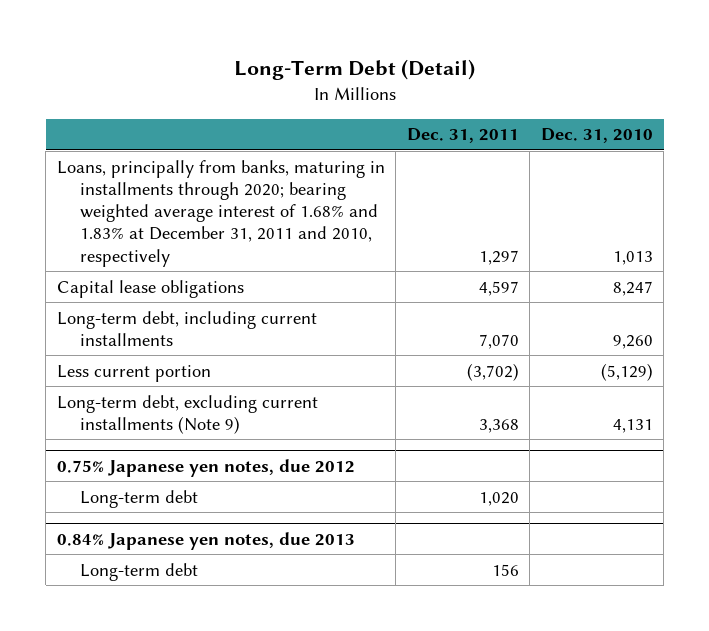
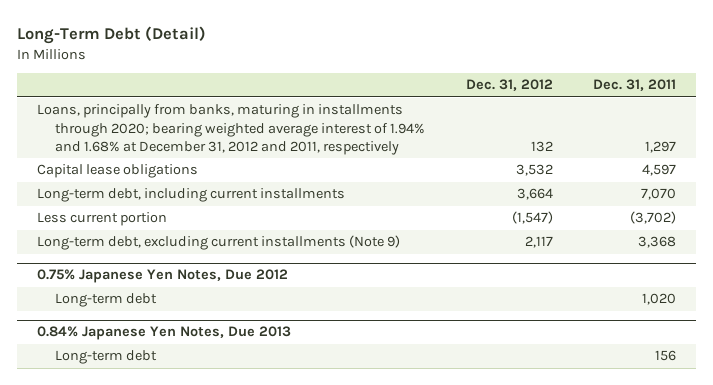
[540,128,653,144] Dec. 31, 2010 -> none
none -> [465,79,553,92] Dec. 31, 2012
[56,159,385,267] Loans, principally from banks, maturing in installments through 2020; bearing weighted average interest of 1.68% and 1.83% at December 31, 2011 and 2010, respectively -> [37,104,426,156] Loans, principally from banks, maturing in installments through 2020; bearing weighted average interest of 1.94% and 1.68% at December 31, 2012 and 2011, respectively
[56,458,355,477] 0.75% Japanese yen notes, due 2012 -> [37,269,289,284] 0.75% Japanese Yen Notes, Due 2012
[56,531,355,550] 0.84% Japanese yen notes, due 2013 -> [37,326,292,341] 0.84% Japanese Yen Notes, Due 2013

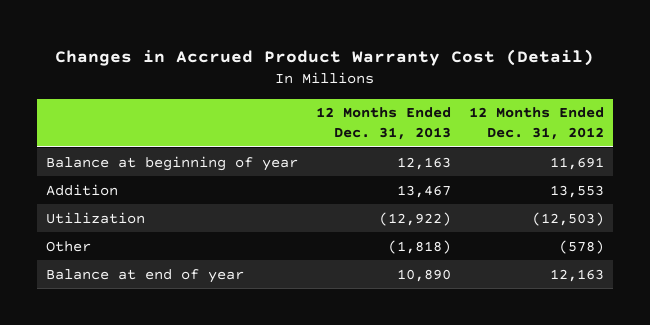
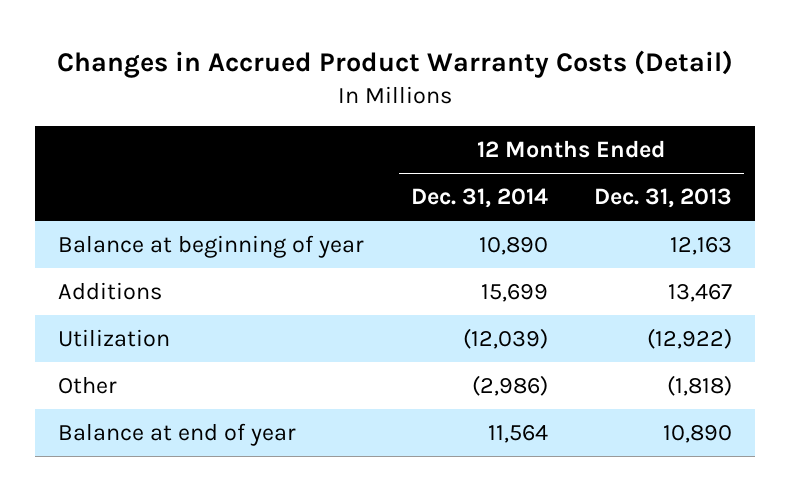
[55,48,595,66] Changes in Accrued Product Warranty Cost (Detail) -> [57,49,734,78] Changes in Accrued Product Warranty Costs (Detail)
[469,107,605,141] 12 Months Ended Dec. 31, 2012 -> none
none -> [410,188,548,209] Dec. 31, 2014
[46,183,119,196] Addition -> [57,281,162,300] Additions

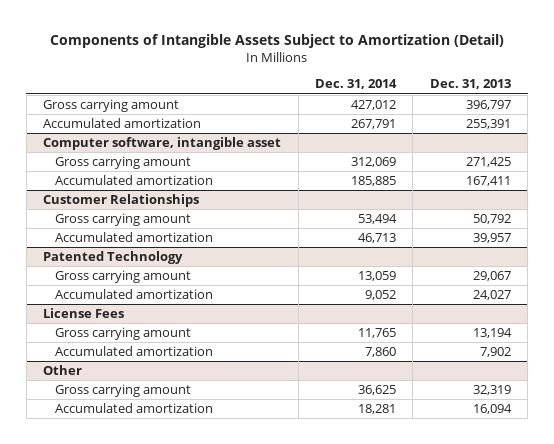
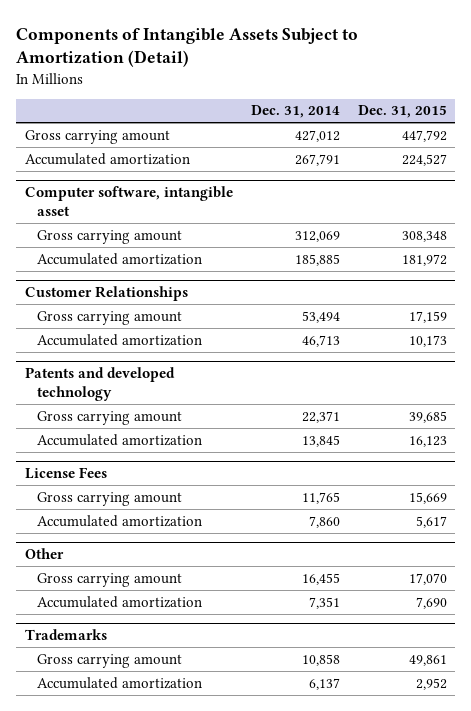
[429,79,511,90] Dec. 31, 2013 -> none
none -> [357,105,447,119] Dec. 31, 2015
[43,251,184,265] Patented Technology -> none
none -> [24,367,175,401] Patents and developed technology
[357,271,396,282] 13,059 -> [301,410,340,423] 22,371
[364,290,396,301] 9,052 -> [301,434,340,447] 13,845
[357,385,396,396] 36,625 -> [301,572,340,585] 16,455
[357,404,396,415] 18,281 -> [308,596,340,609] 7,351
none -> [24,629,107,641] Trademarks
none -> [37,653,183,668] Gross carrying amount
none -> [37,676,203,689] Accumulated amortization

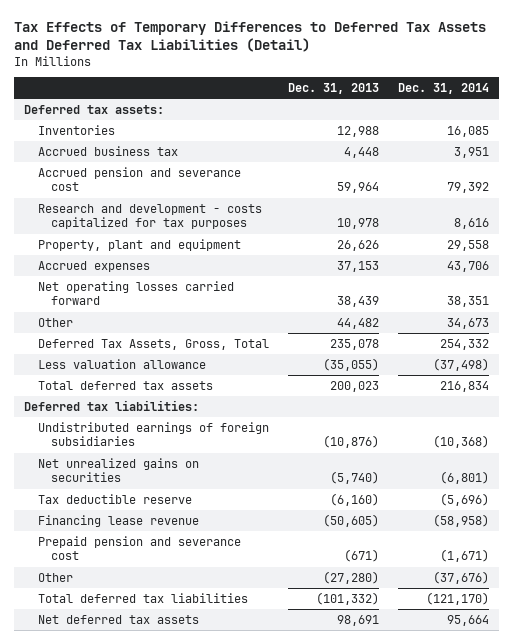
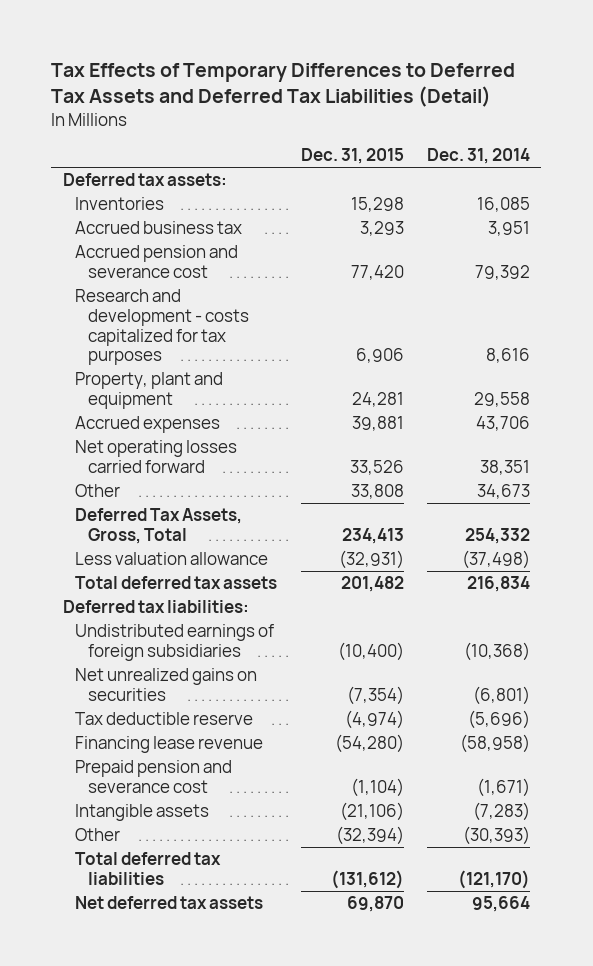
[287,82,379,94] Dec. 31, 2013 -> none
none -> [300,148,404,165] Dec. 31, 2015
none -> [75,804,210,822] Intangible assets
[433,570,490,584] (37,676) -> [462,826,530,846] (30,393)

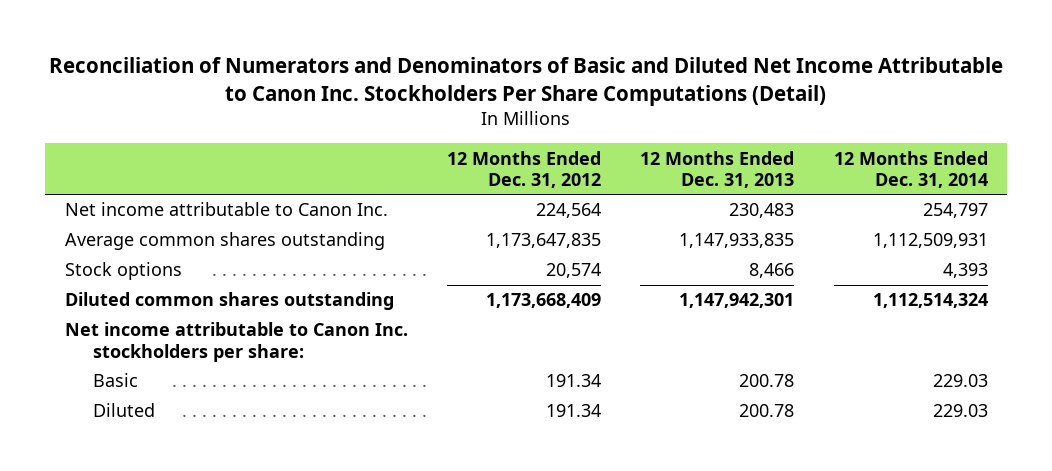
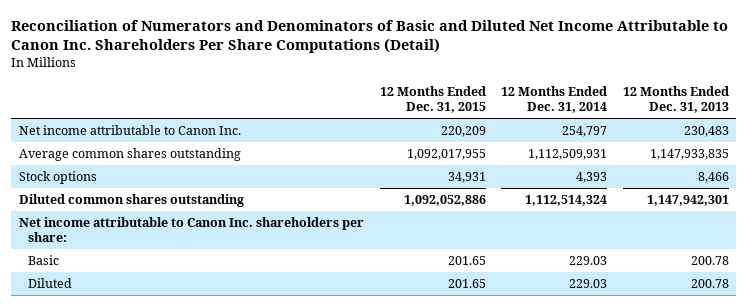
[49,56,1004,106] Reconciliation of Numerators and Denominators of Basic and Diluted Net Income Attributable to Canon Inc. Stockholders Per Share Computations (Detail) -> [11,19,729,54] Reconciliation of Numerators and Denominators of Basic and Diluted Net Income Attributable to Canon Inc. Shareholders Per Share Computations (Detail)
[446,150,601,189] 12 Months Ended Dec. 31, 2012 -> none
none -> [379,86,486,114] 12 Months Ended Dec. 31, 2015
[64,322,408,362] Net income attributable to Canon Inc. stockholders per share: -> [19,217,365,243] Net income attributable to Canon Inc. shareholders per share:

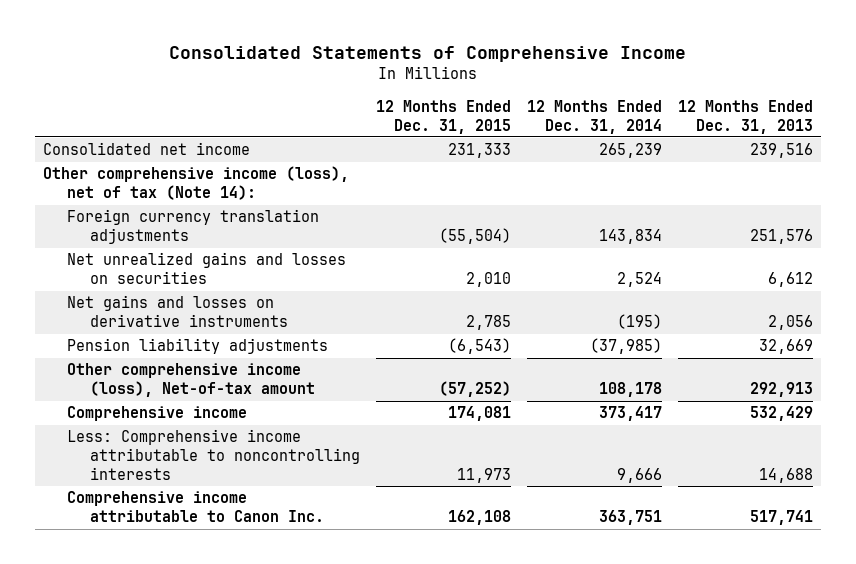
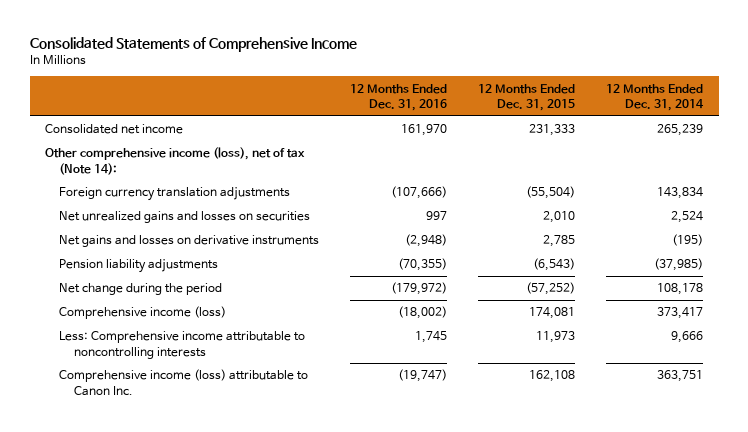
[678,99,814,134] 12 Months Ended Dec. 31, 2013 -> none
none -> [350,83,448,112] 12 Months Ended Dec. 31, 2016
[66,363,316,398] Other comprehensive income (loss), Net-of-tax amount -> [59,283,223,296] Net change during the period
[66,406,247,422] Comprehensive income -> [59,306,227,320] Comprehensive income (loss)
[66,491,325,523] Comprehensive income attributable to Canon Inc. -> [59,369,309,396] Comprehensive income (loss) attributable to Canon Inc.

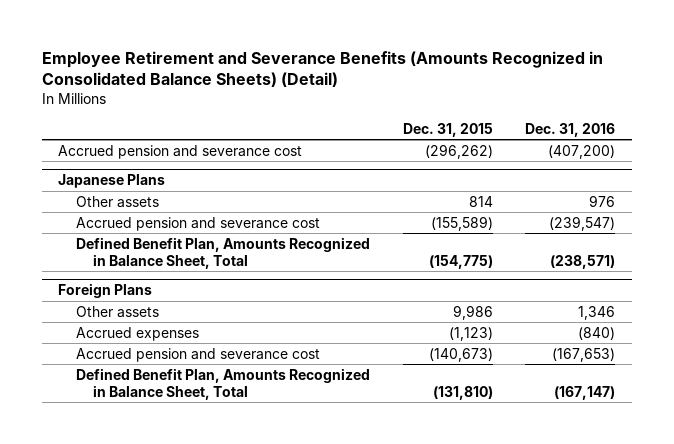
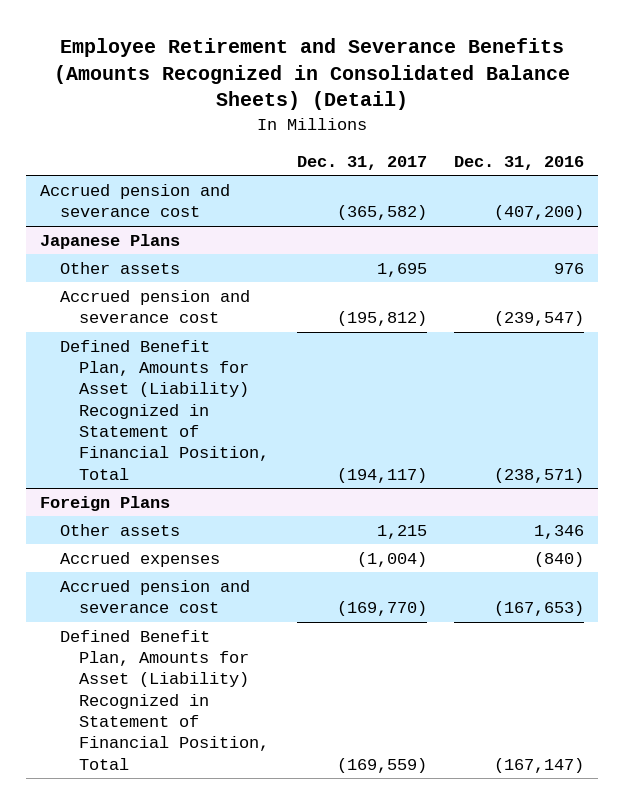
[402,123,493,138] Dec. 31, 2015 -> none
none -> [296,155,427,170] Dec. 31, 2017
[75,236,370,270] Defined Benefit Plan, Amounts Recognized in Balance Sheet, Total -> [59,339,270,480] Defined Benefit Plan, Amounts for Asset (Liability) Recognized in Statement of Financial Position, Total
[75,367,370,401] Defined Benefit Plan, Amounts Recognized in Balance Sheet, Total -> [59,629,270,770] Defined Benefit Plan, Amounts for Asset (Liability) Recognized in Statement of Financial Position, Total

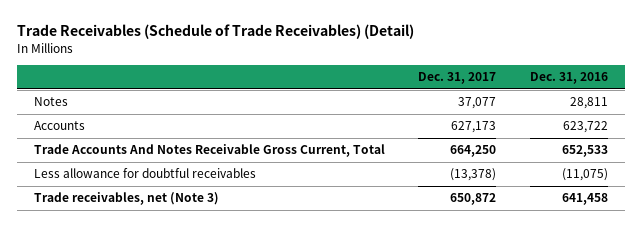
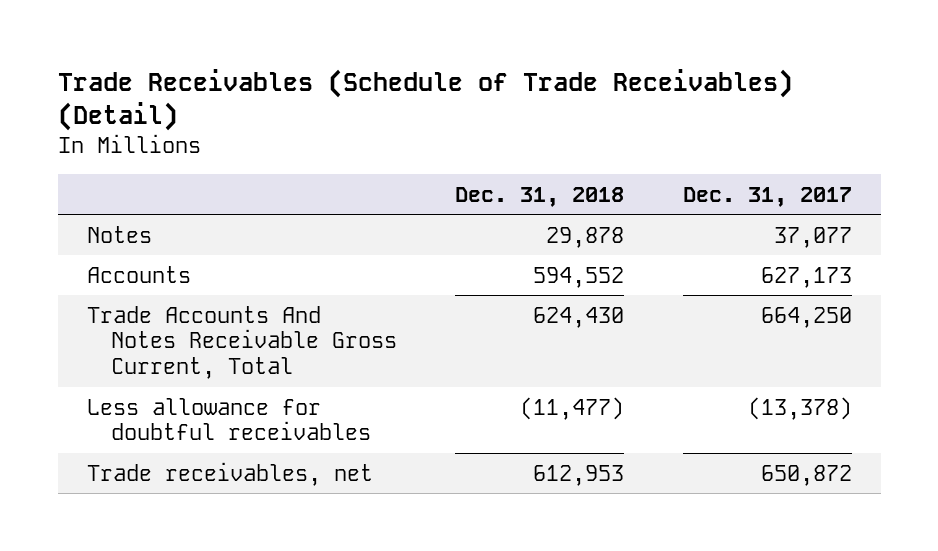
[529,72,608,85] Dec. 31, 2016 -> none
none -> [455,186,625,207] Dec. 31, 2018
[33,192,219,206] Trade receivables, net (Note 3) -> [86,461,373,486] Trade receivables, net

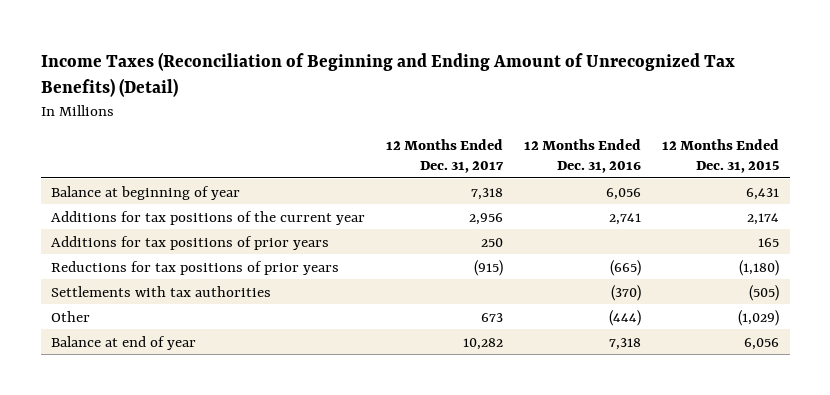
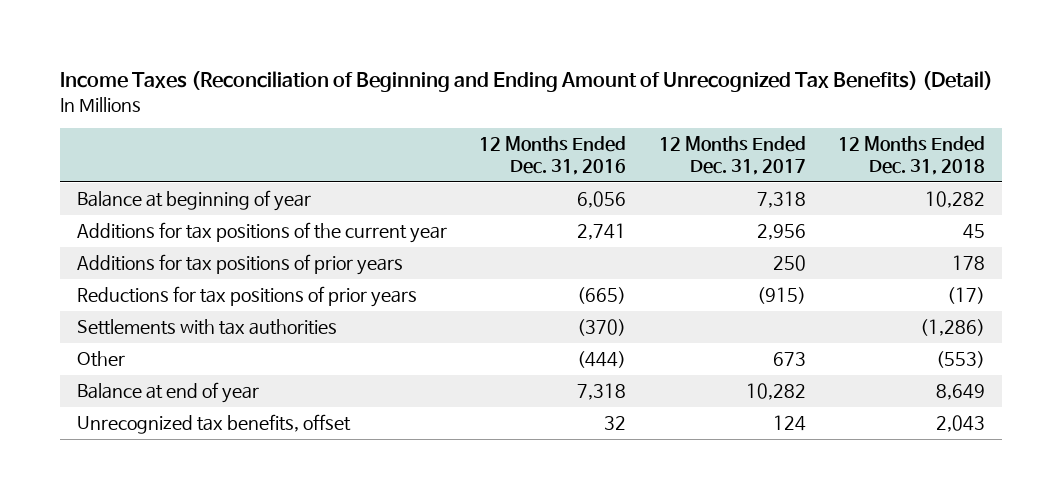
[662,139,780,173] 12 Months Ended Dec. 31, 2015 -> none
none -> [838,136,986,176] 12 Months Ended Dec. 31, 2018
none -> [76,414,351,435] Unrecognized tax benefits, offset

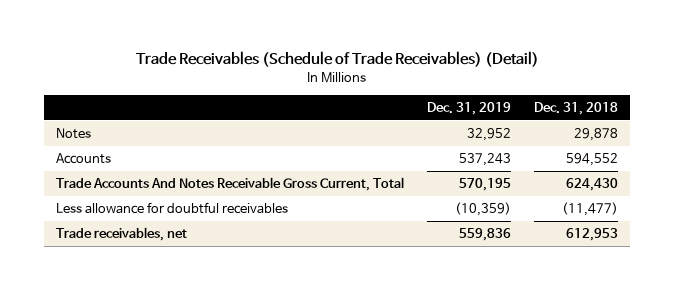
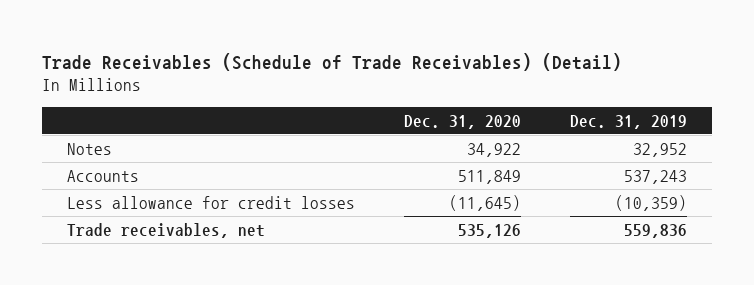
[534,102,619,116] Dec. 31, 2018 -> none
none -> [404,114,522,129] Dec. 31, 2020
[55,177,404,192] Trade Accounts And Notes Receivable Gross Current, Total -> none
[55,202,288,215] Less allowance for doubtful receivables -> [66,195,355,209] Less allowance for credit losses

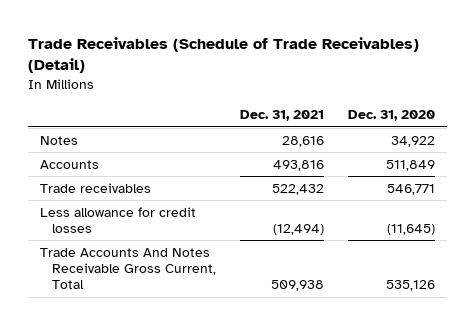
[570,114,688,129] Dec. 31, 2019 -> none
none -> [239,110,324,122] Dec. 31, 2021
none -> [39,182,151,193] Trade receivables
[66,222,265,238] Trade receivables, net -> [39,247,216,290] Trade Accounts And Notes Receivable Gross Current, Total

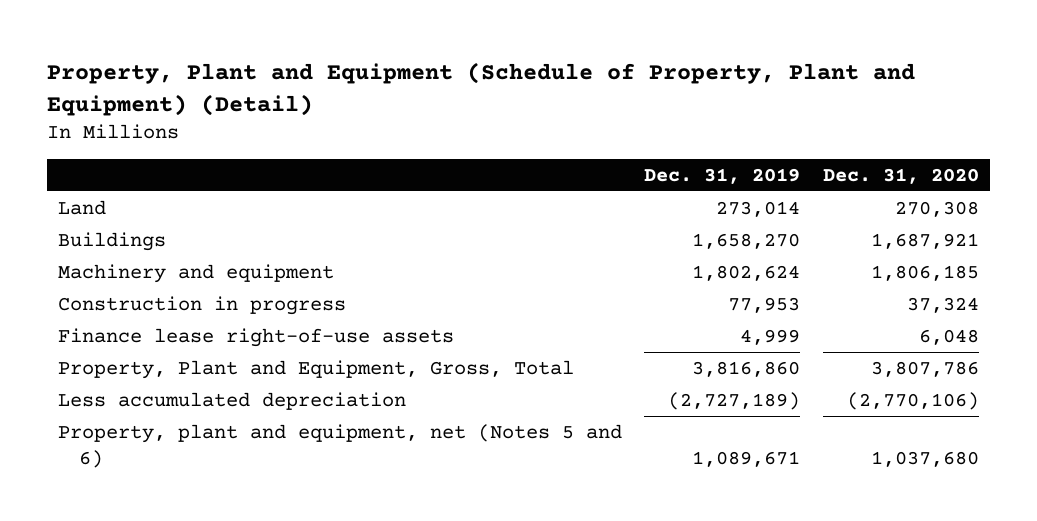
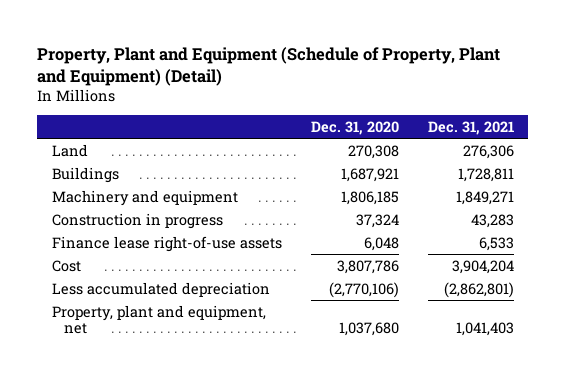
[644,167,801,184] Dec. 31, 2019 -> none
none -> [427,120,514,135] Dec. 31, 2021
[58,359,575,379] Property, Plant and Equipment, Gross, Total -> [51,259,81,272] Cost
[58,423,623,469] Property, plant and equipment, net (Notes 5 and 6) -> [51,304,266,335] Property, plant and equipment, net

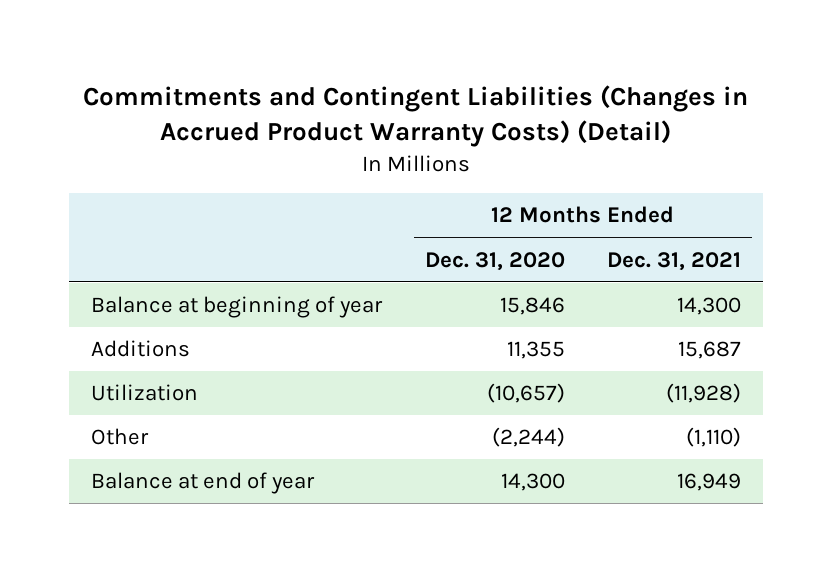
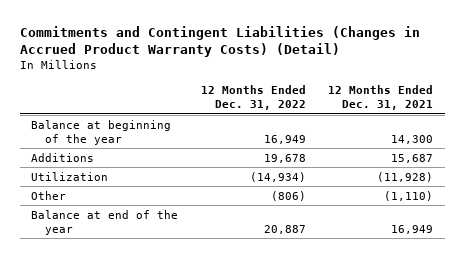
[424,251,565,271] Dec. 31, 2020 -> none
none -> [200,85,306,111] 12 Months Ended Dec. 31, 2022
[90,296,383,319] Balance at beginning of year -> [31,119,172,145] Balance at beginning of the year
[90,472,315,495] Balance at end of year -> [31,209,179,235] Balance at end of the year

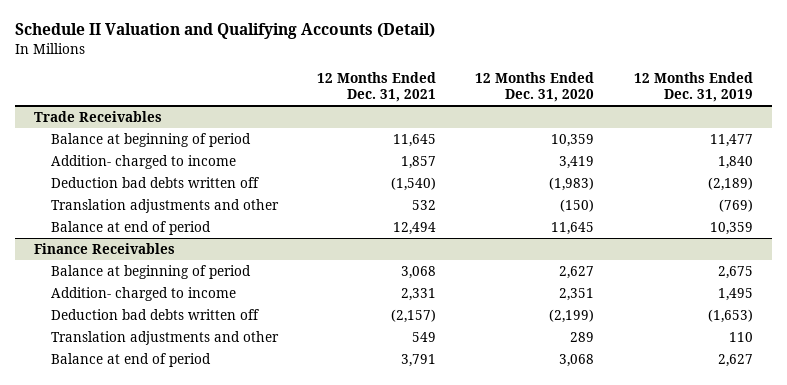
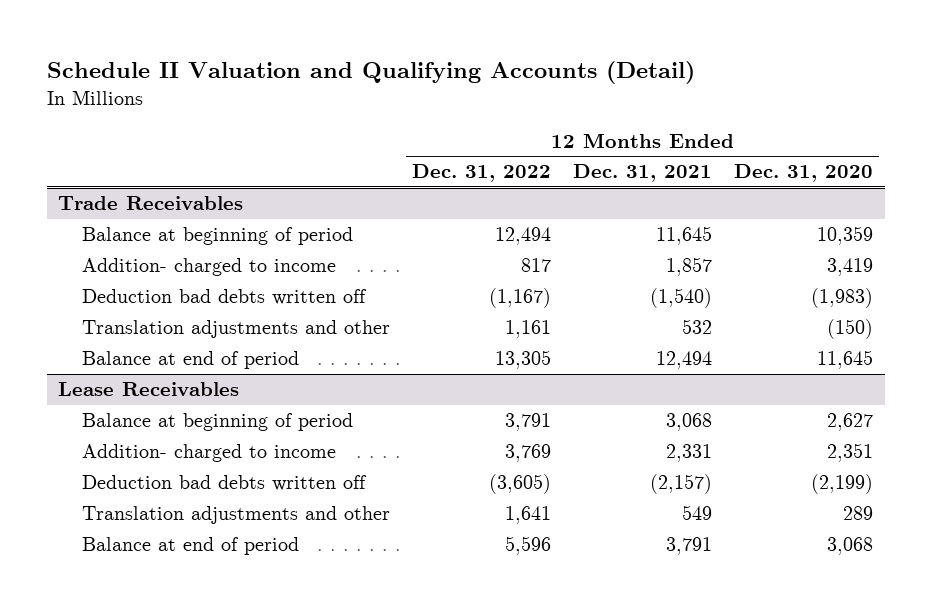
[633,72,753,103] 12 Months Ended Dec. 31, 2019 -> none
none -> [411,164,551,183] Dec. 31, 2022
[34,243,176,255] Finance Receivables -> [57,382,239,397] Lease Receivables

